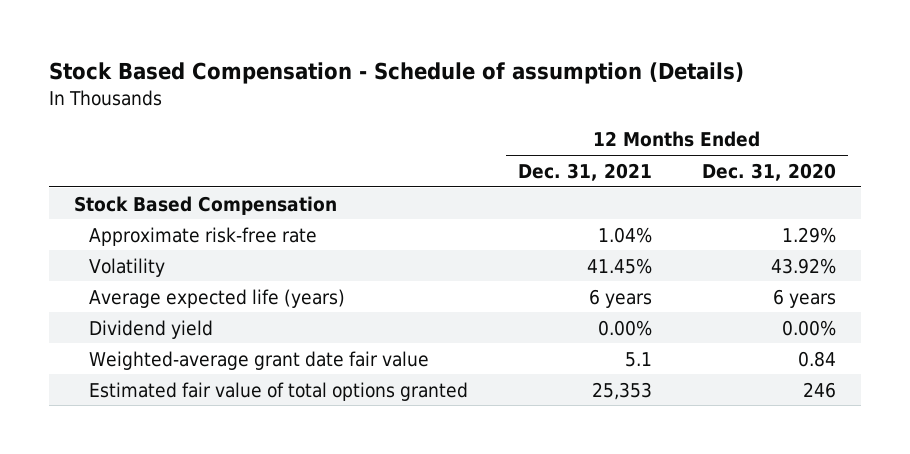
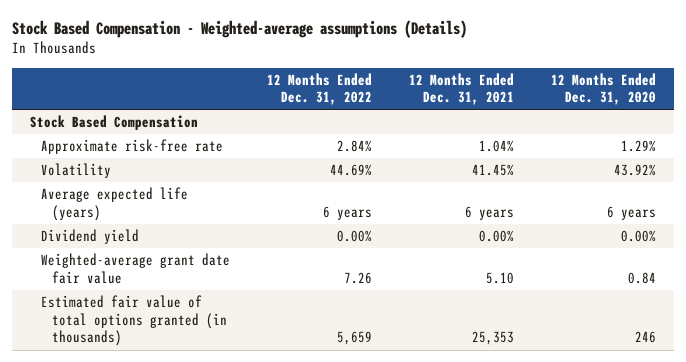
[48,61,744,84] Stock Based Compensation - Schedule of assumption (Details) -> [11,19,467,38] Stock Based Compensation - Weighted-average assumptions (Details)
none -> [266,72,372,106] 12 Months Ended Dec. 31, 2022
[624,351,652,367] 5.1 -> [485,271,514,284] 5.10
[89,381,469,401] Estimated fair value of total options granted -> [41,295,228,347] Estimated fair value of total options granted (in thousands)

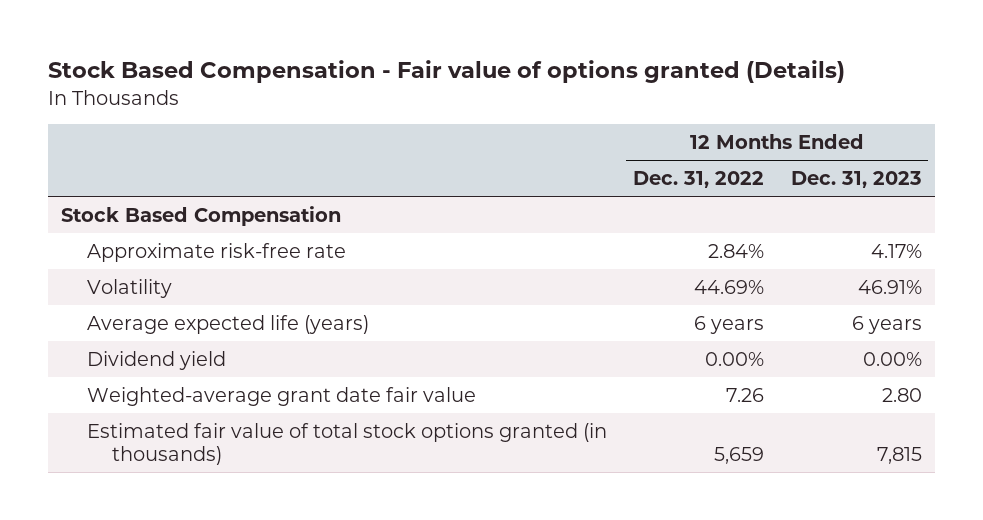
[11,19,467,38] Stock Based Compensation - Weighted-average assumptions (Details) -> [47,60,845,84] Stock Based Compensation - Fair value of options granted (Details)
[408,72,514,106] 12 Months Ended Dec. 31, 2021 -> none
[550,72,656,106] 12 Months Ended Dec. 31, 2020 -> none
none -> [790,171,922,189] Dec. 31, 2023
[41,295,228,347] Estimated fair value of total options granted (in thousands) -> [86,422,607,466] Estimated fair value of total stock options granted (in thousands)

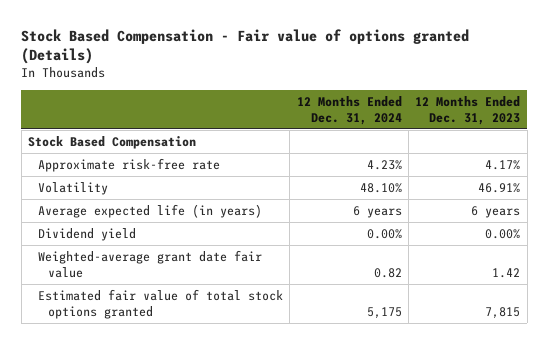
[633,171,765,189] Dec. 31, 2022 -> none
none -> [296,95,402,125] 12 Months Ended Dec. 31, 2024
[86,314,369,334] Average expected life (years) -> [37,203,262,218] Average expected life (in years)
[881,387,922,402] 2.80 -> [492,267,521,278] 1.42
[86,422,607,466] Estimated fair value of total stock options granted (in thousands) -> [37,288,283,319] Estimated fair value of total stock options granted

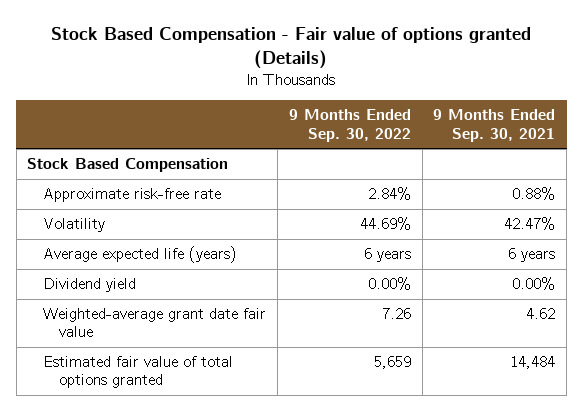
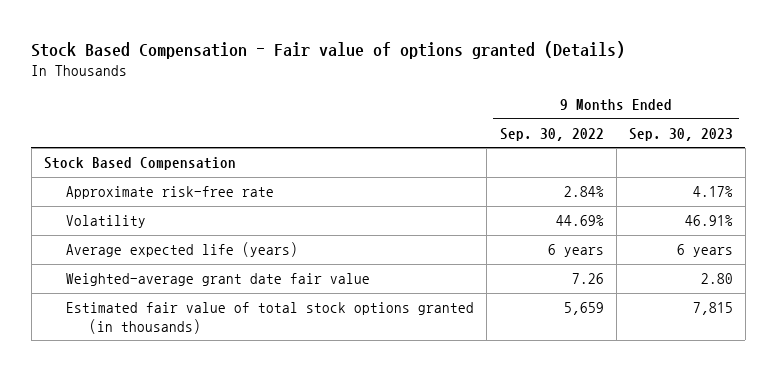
[433,109,556,142] 9 Months Ended Sep. 30, 2021 -> none
none -> [628,127,733,141] Sep. 30, 2023
[43,278,137,293] Dividend yield -> none
[43,356,234,389] Estimated fair value of total options granted -> [66,302,475,334] Estimated fair value of total stock options granted (in thousands)

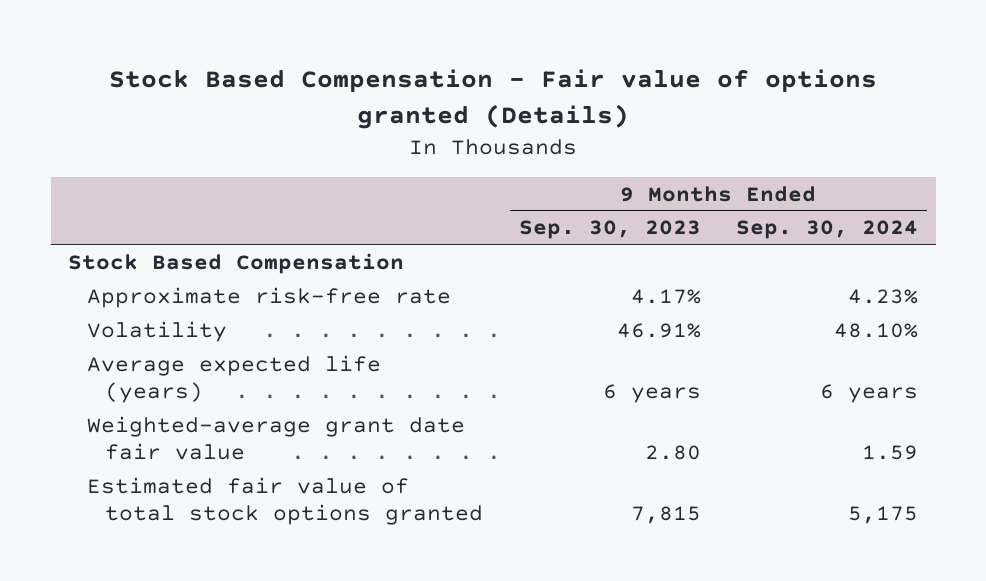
[499,127,604,141] Sep. 30, 2022 -> none
none -> [735,220,918,240] Sep. 30, 2024
[66,302,475,334] Estimated fair value of total stock options granted (in thousands) -> [86,476,484,525] Estimated fair value of total stock options granted

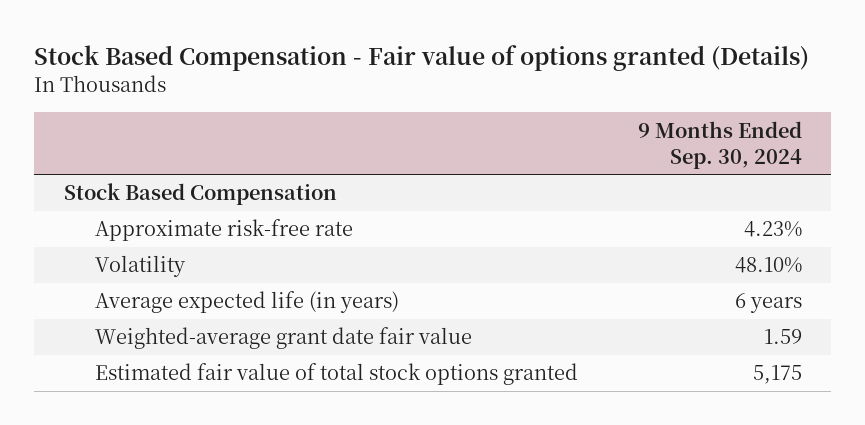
[518,220,701,240] Sep. 30, 2023 -> none
[86,354,381,403] Average expected life (years) -> [95,291,400,314] Average expected life (in years)

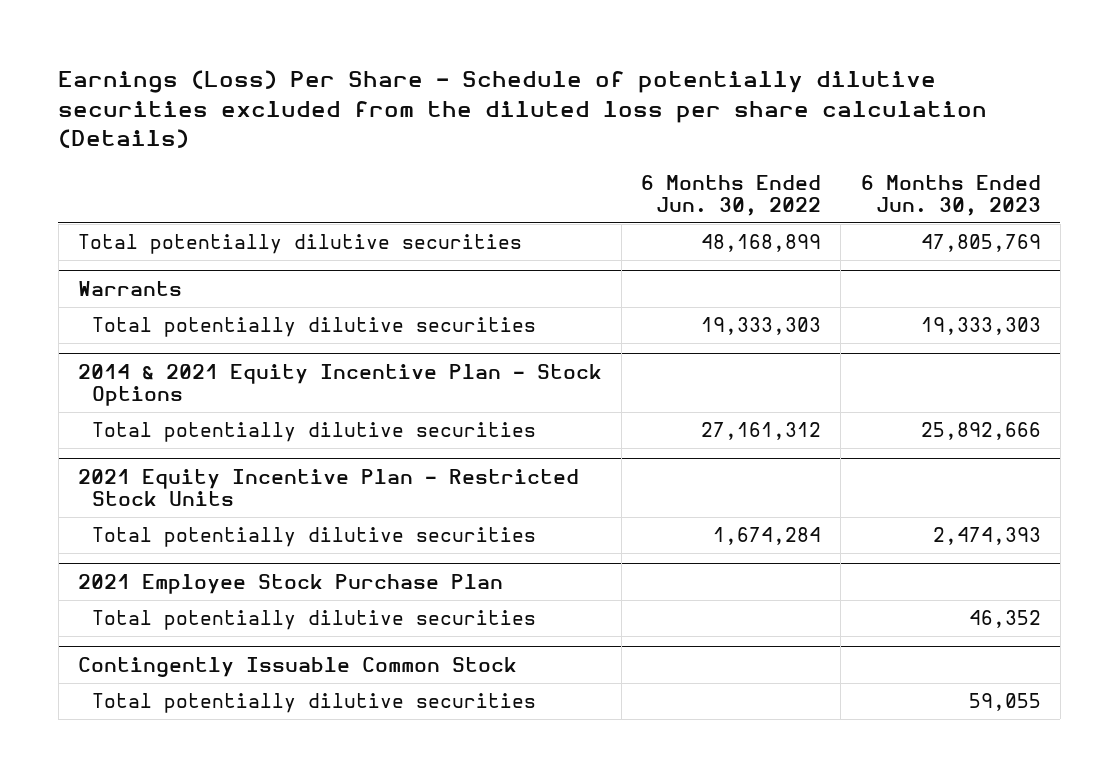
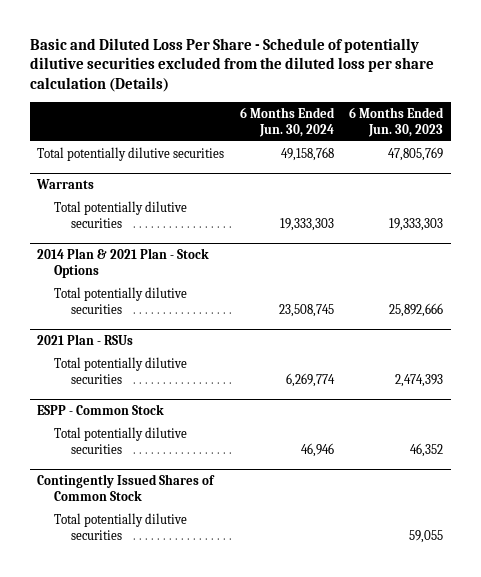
[58,70,988,149] Earnings (Loss) Per Share - Schedule of potentially dilutive securities excluded from the diluted loss per share calculation (Details) -> [29,37,434,93] Basic and Diluted Loss Per Share - Schedule of potentially dilutive securities excluded from the diluted loss per share calculation (Details)
[641,174,822,216] 6 Months Ended Jun. 30, 2022 -> none
none -> [239,106,335,137] 6 Months Ended Jun. 30, 2024
[77,364,602,406] 2014 & 2021 Equity Incentive Plan - Stock Options -> [37,247,210,278] 2014 Plan & 2021 Plan - Stock Options
[77,469,579,506] 2021 Equity Incentive Plan - Restricted Stock Units -> [37,333,134,345] 2021 Plan - RSUs
[77,574,503,595] 2021 Employee Stock Purchase Plan -> [37,403,165,415] ESPP - Common Stock
[77,657,517,678] Contingently Issuable Common Stock -> [37,473,216,501] Contingently Issued Shares of Common Stock

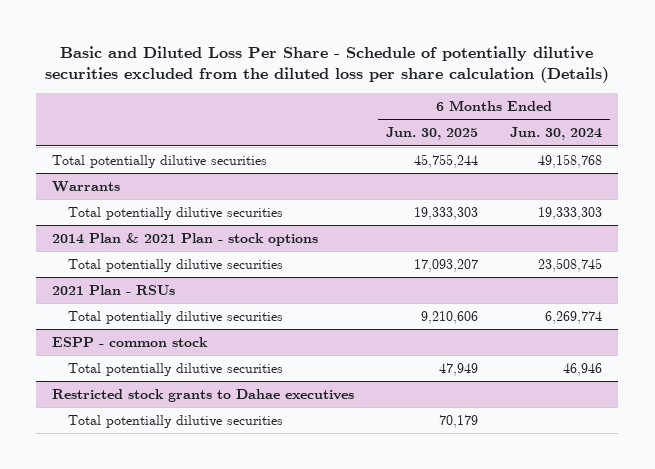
[349,106,445,137] 6 Months Ended Jun. 30, 2023 -> none
none -> [386,127,479,141] Jun. 30, 2025
[37,247,210,278] 2014 Plan & 2021 Plan - Stock Options -> [52,232,319,246] 2014 Plan & 2021 Plan - stock options
[37,403,165,415] ESPP - Common Stock -> [52,336,209,347] ESPP - common stock
[37,473,216,501] Contingently Issued Shares of Common Stock -> none
none -> [52,388,355,402] Restricted stock grants to Dahae executives

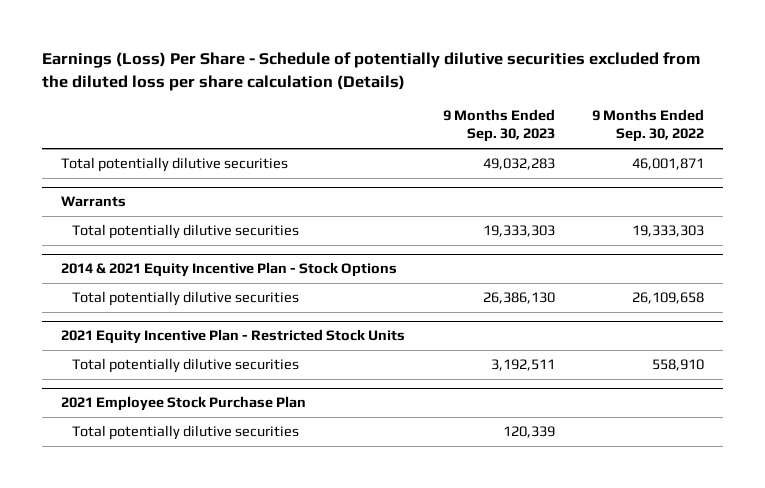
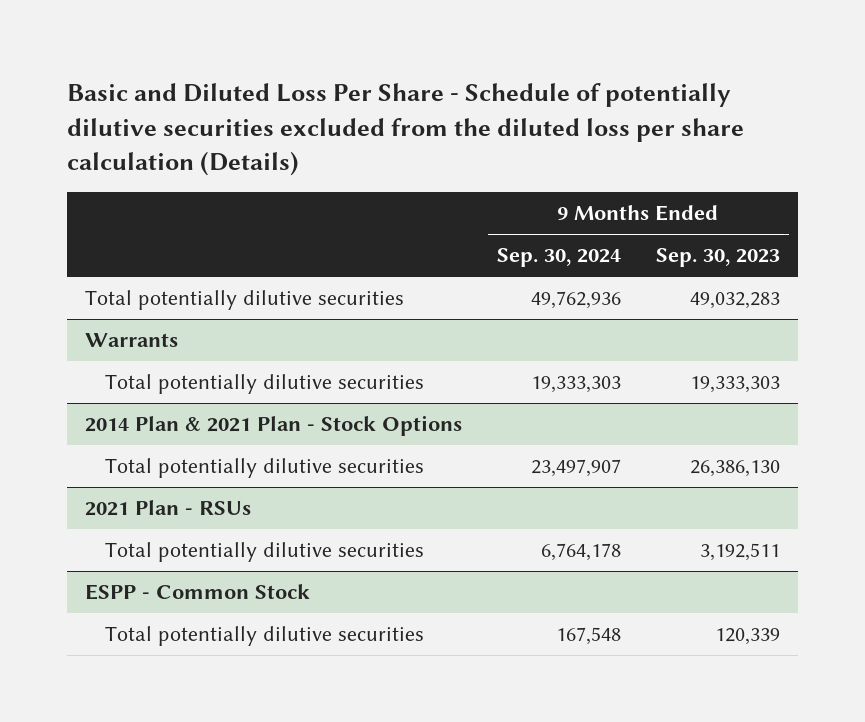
[42,52,701,91] Earnings (Loss) Per Share - Schedule of potentially dilutive securities excluded from the diluted loss per share calculation (Details) -> [67,83,745,176] Basic and Diluted Loss Per Share - Schedule of potentially dilutive securities excluded from the diluted loss per share calculation (Details)
[592,109,705,143] 9 Months Ended Sep. 30, 2022 -> none
none -> [496,248,621,268] Sep. 30, 2024
[60,262,397,278] 2014 & 2021 Equity Incentive Plan - Stock Options -> [84,415,462,437] 2014 Plan & 2021 Plan - Stock Options
[60,329,405,345] 2021 Equity Incentive Plan - Restricted Stock Units -> [84,500,251,517] 2021 Plan - RSUs
[60,396,306,412] 2021 Employee Stock Purchase Plan -> [84,584,310,601] ESPP - Common Stock

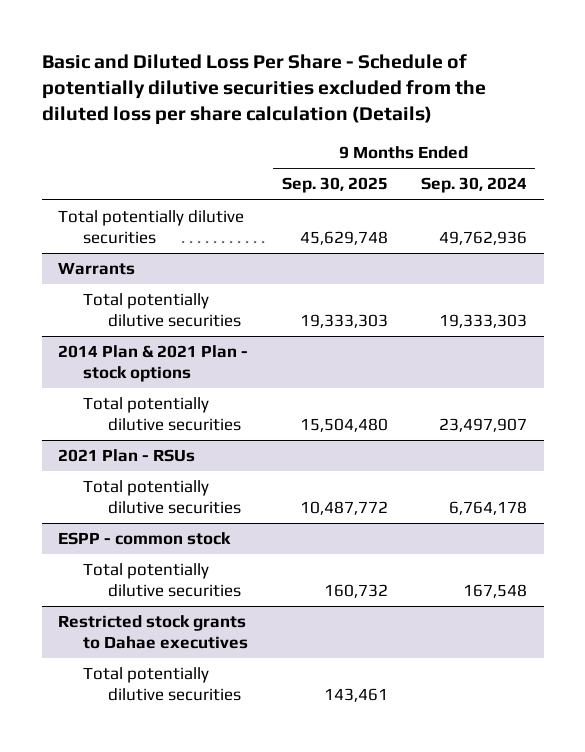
[656,248,781,268] Sep. 30, 2023 -> none
none -> [281,177,388,194] Sep. 30, 2025
[84,415,462,437] 2014 Plan & 2021 Plan - Stock Options -> [58,345,249,382] 2014 Plan & 2021 Plan - stock options
[84,584,310,601] ESPP - Common Stock -> [58,532,232,546] ESPP - common stock
none -> [58,615,249,649] Restricted stock grants to Dahae executives
none -> [83,667,242,701] Total potentially dilutive securities

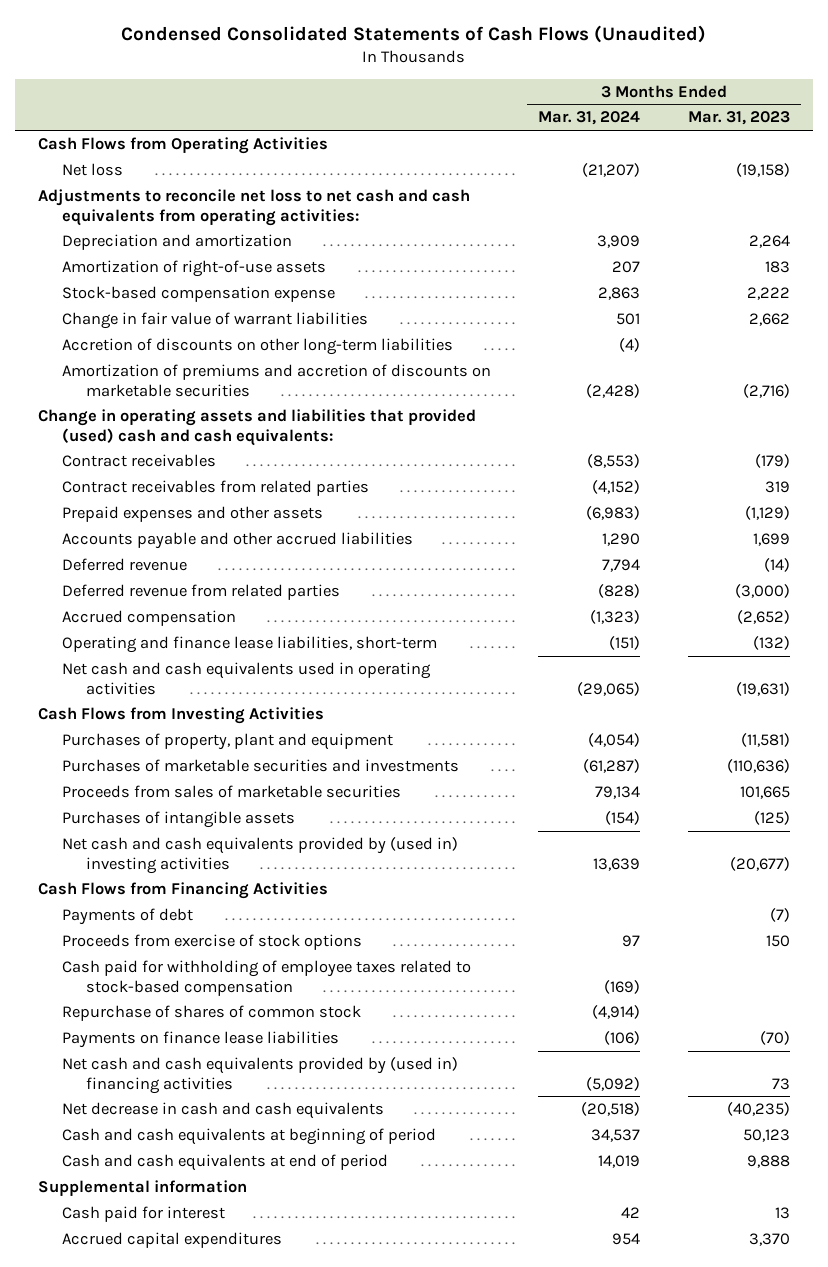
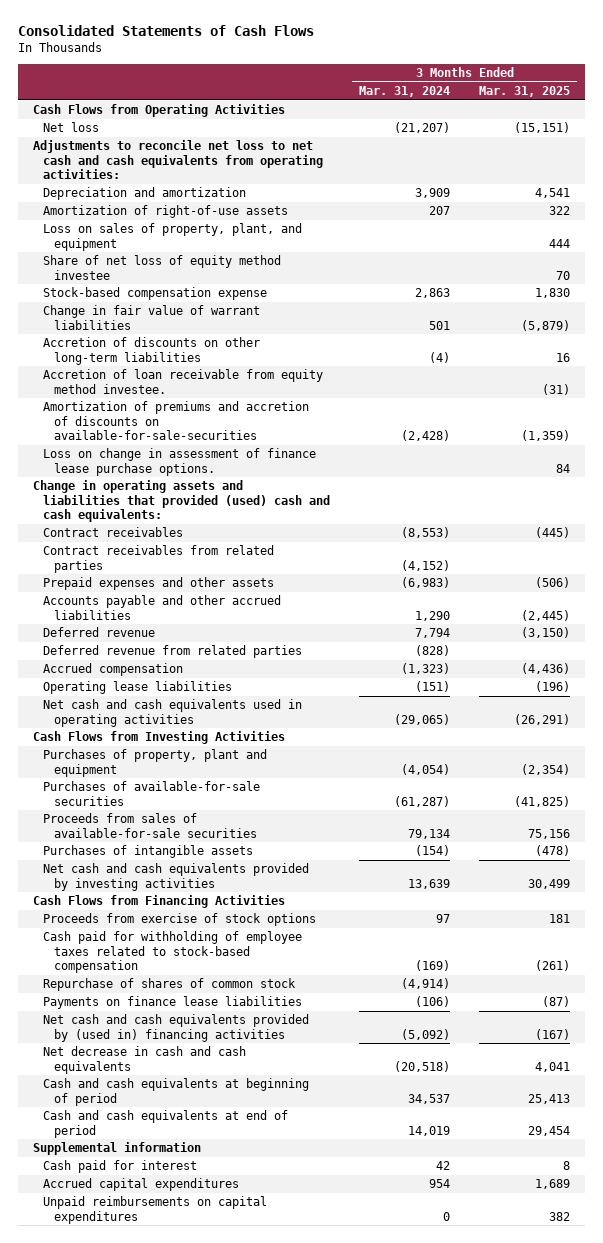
[120,25,706,44] Condensed Consolidated Statements of Cash Flows (Unaudited) -> [18,25,315,37] Consolidated Statements of Cash Flows
[687,111,790,126] Mar. 31, 2023 -> none
none -> [479,86,571,98] Mar. 31, 2025
none -> [43,223,303,251] Loss on sales of property, plant, and equipment
none -> [43,255,282,280] Share of net loss of equity method investee
none -> [43,369,324,394] Accretion of loan receivable from equity method investee.
[62,364,492,397] Amortization of premiums and accretion of discounts on marketable securities -> [43,401,310,440] Amortization of premiums and accretion of discounts on available-for-sale-securities
none -> [43,448,317,476] Loss on change in assessment of finance lease purchase options.
[62,636,438,654] Operating and finance lease liabilities, short-term -> [43,681,233,695] Operating lease liabilities
[62,759,460,773] Purchases of marketable securities and investments -> [43,781,261,806] Purchases of available-for-sale securities
[62,785,402,799] Proceeds from sales of marketable securities -> [43,813,257,838] Proceeds from sales of available-for-sale securities
[62,837,459,874] Net cash and cash equivalents provided by (used in) investing activities -> [43,863,310,891] Net cash and cash equivalents provided by investing activities
[62,908,194,926] Payments of debt -> none
none -> [43,1196,268,1224] Unpaid reimbursements on capital expenditures

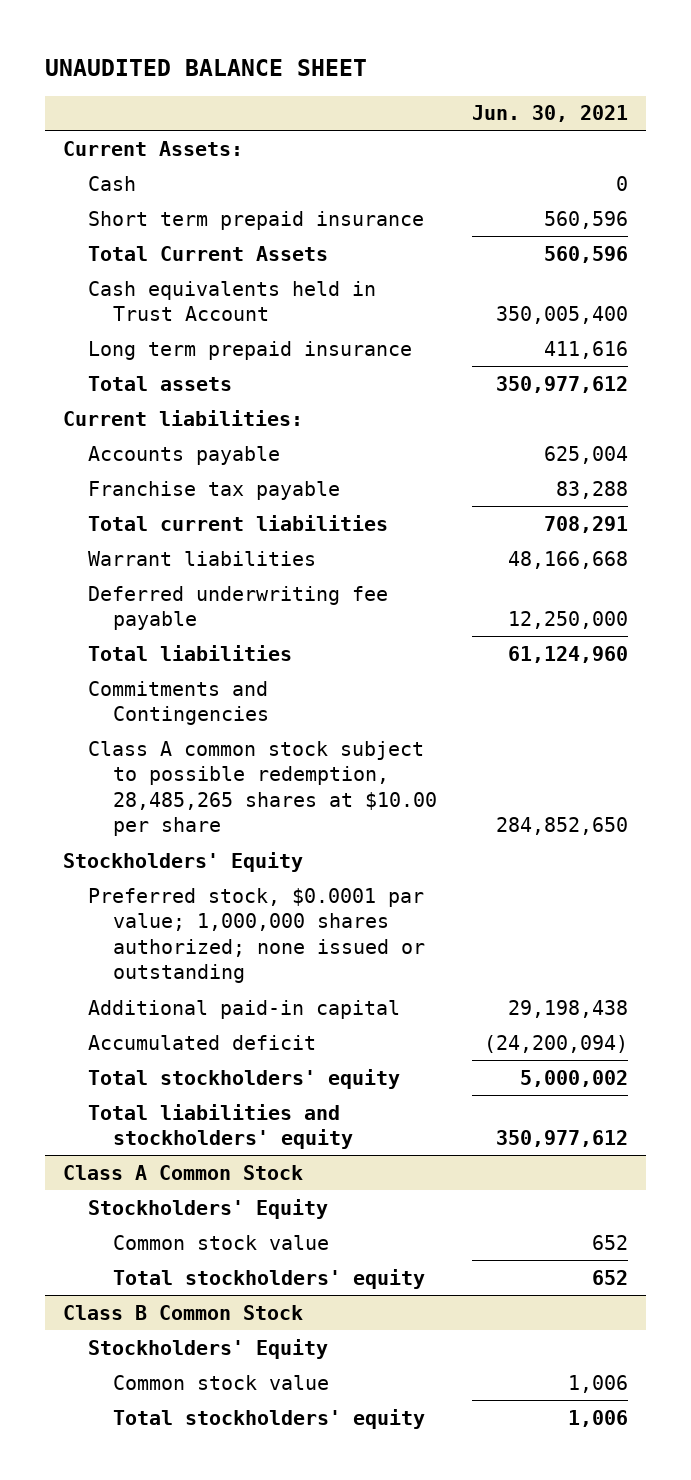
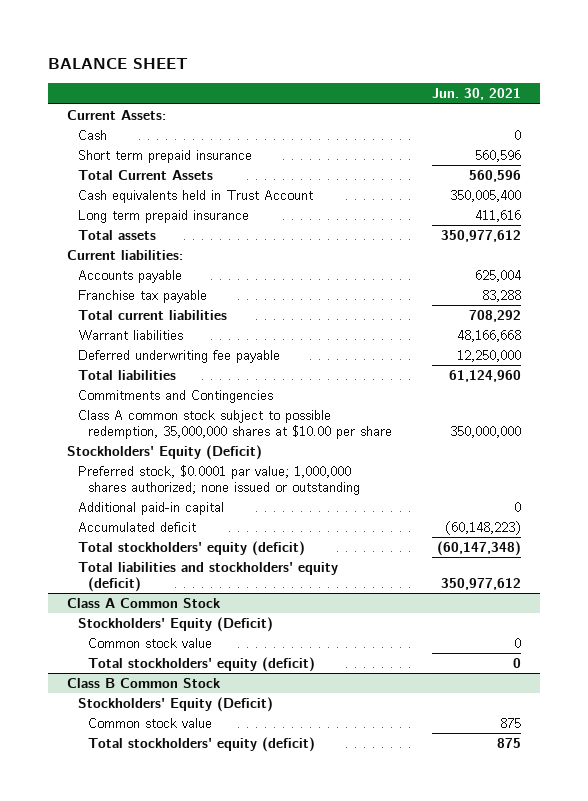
[45,58,368,76] UNAUDITED BALANCE SHEET -> [47,58,188,70] BALANCE SHEET
[544,515,629,533] 708,291 -> [468,309,521,322] 708,292
[87,740,438,837] Class A common stock subject to possible redemption, 28,485,265 shares at $10.00 per share -> [77,409,393,440] Class A common stock subject to possible redemption, 35,000,000 shares at $10.00 per share
[496,817,629,836] 284,852,650 -> [449,426,521,439] 350,000,000
[62,851,303,872] Stockholders' Equity -> [67,444,263,460] Stockholders' Equity (Deficit)
[508,999,629,1018] 29,198,438 -> [513,501,521,512] 0
[484,1034,629,1053] (24,200,094) -> [444,520,521,535] (60,148,223)
[87,1068,400,1089] Total stockholders' equity -> [77,540,305,556] Total stockholders' equity (deficit)
[520,1069,629,1087] 5,000,002 -> [436,540,521,556] (60,147,348)
[87,1103,354,1150] Total liabilities and stockholders' equity -> [77,561,338,593] Total liabilities and stockholders' equity (deficit)
[87,1198,328,1219] Stockholders' Equity -> [77,616,273,632] Stockholders' Equity (Deficit)
[592,1234,629,1250] 652 -> [513,637,521,648] 0
[113,1268,426,1289] Total stockholders' equity -> [88,656,316,672] Total stockholders' equity (deficit)
[592,1269,629,1285] 652 -> [512,657,521,668] 0
[87,1338,328,1359] Stockholders' Equity -> [77,696,273,712] Stockholders' Equity (Deficit)
[568,1374,629,1393] 1,006 -> [499,717,521,728] 875
[113,1408,426,1429] Total stockholders' equity -> [88,736,316,752] Total stockholders' equity (deficit)
[568,1409,629,1427] 1,006 -> [496,737,521,748] 875

